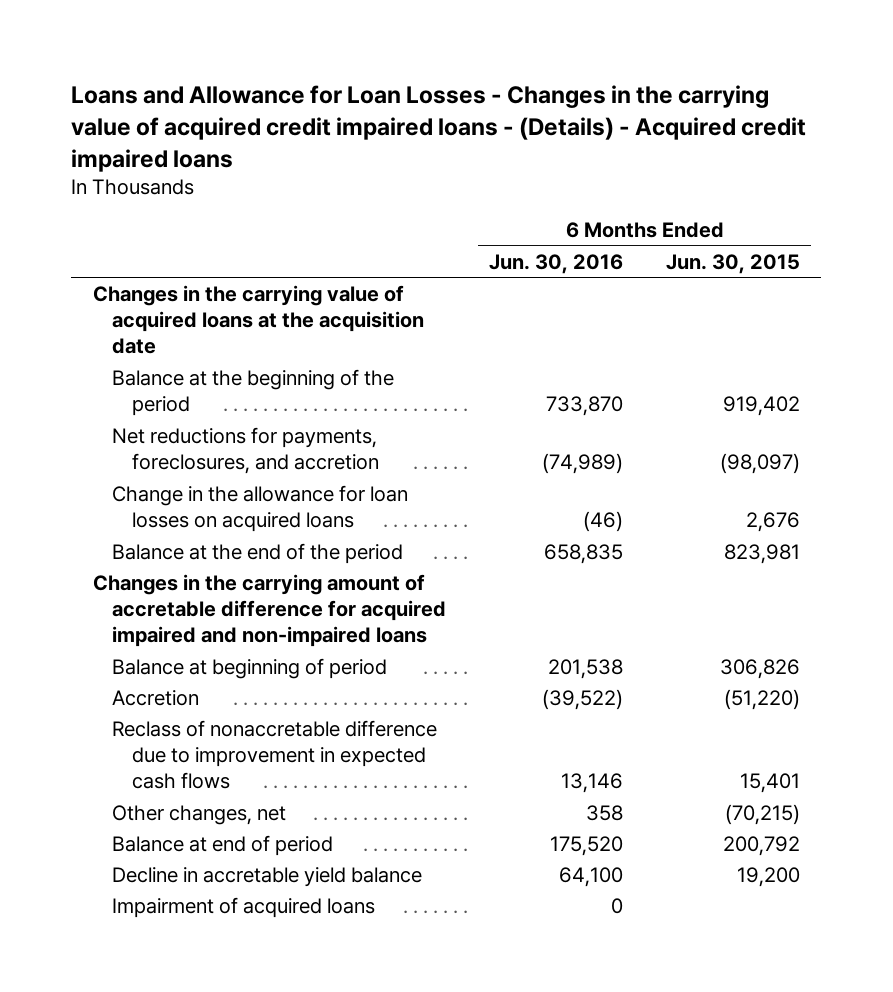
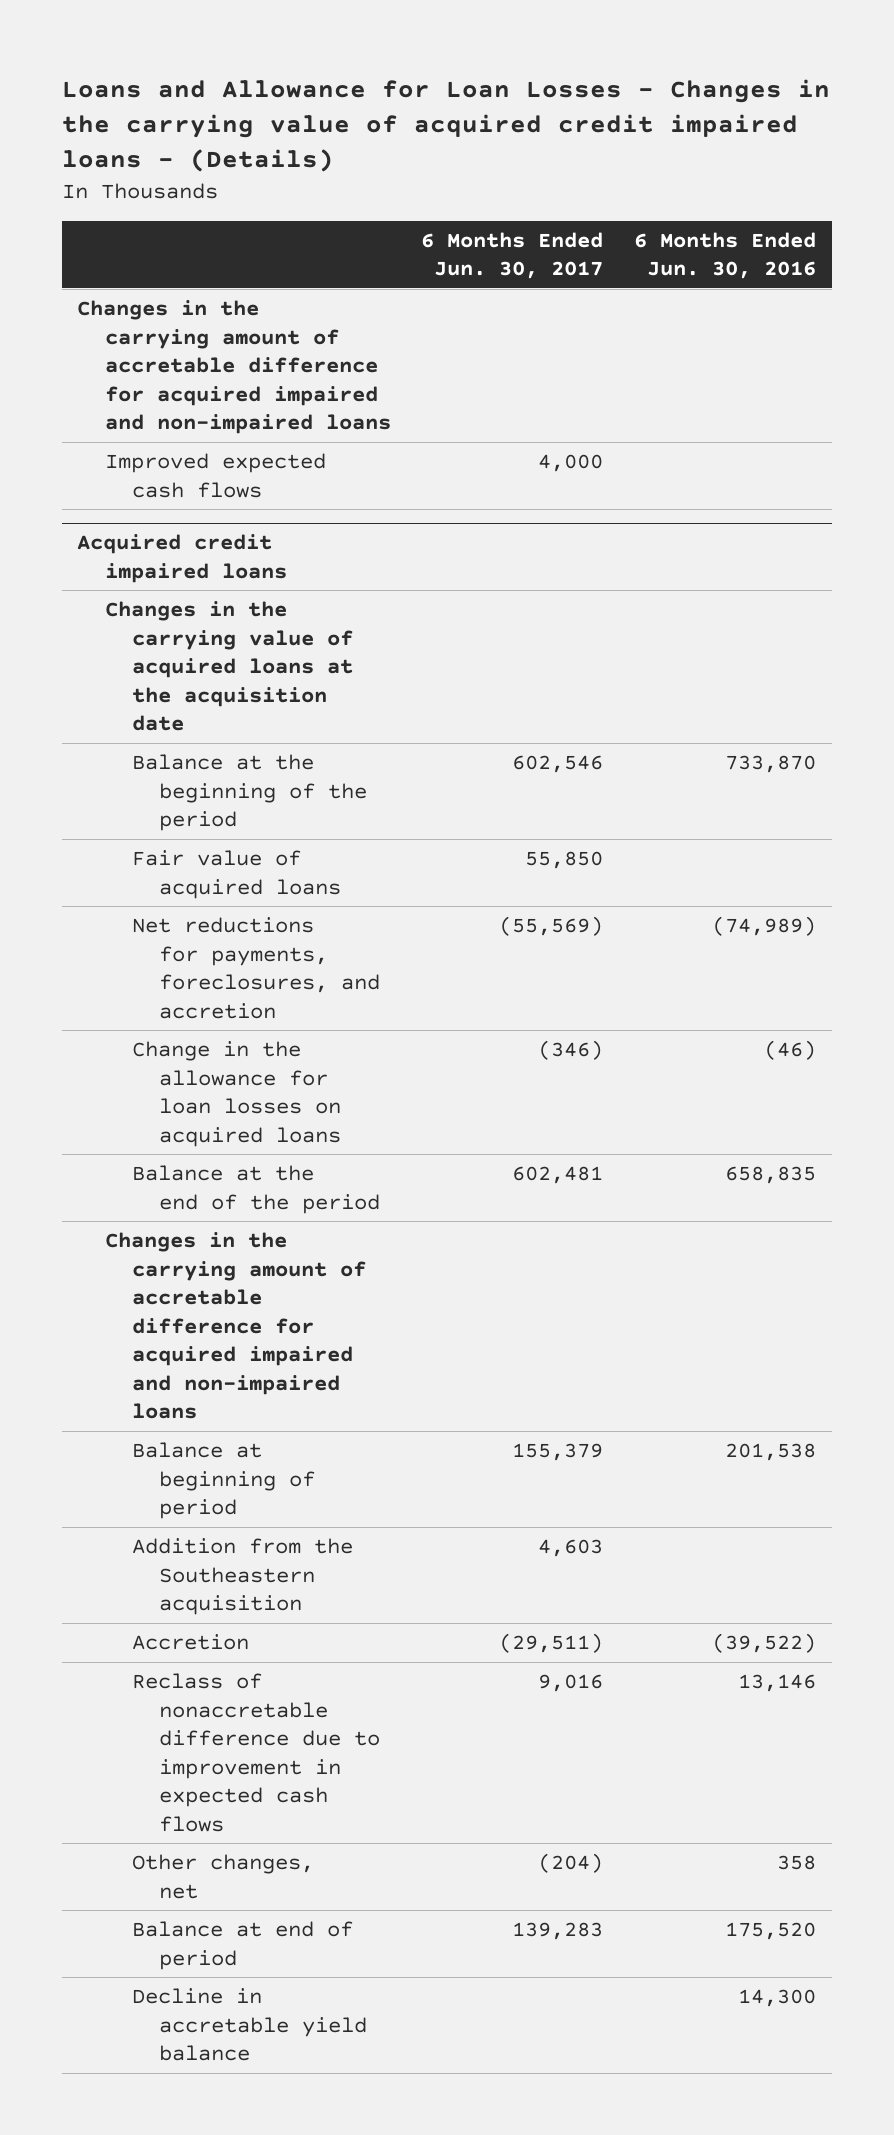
[71,85,807,172] Loans and Allowance for Loan Losses - Changes in the carrying value of acquired credit impaired loans - (Details) - Acquired credit impaired loans -> [61,78,830,173] Loans and Allowance for Loan Losses - Changes in the carrying value of acquired credit impaired loans - (Details)
[665,253,800,274] Jun. 30, 2015 -> none
none -> [421,231,604,280] 6 Months Ended Jun. 30, 2017
none -> [77,300,391,435] Changes in the carrying amount of accretable difference for acquired impaired and non-impaired loans
none -> [104,453,326,498] Improved expected cash flows
none -> [77,534,287,583] Acquired credit impaired loans
none -> [132,850,342,899] Fair value of acquired loans
none -> [132,1538,354,1616] Addition from the Southeastern acquisition
[112,896,376,918] Impairment of acquired loans -> none
[559,866,624,887] 64,100 -> [738,1989,817,2008] 14,300

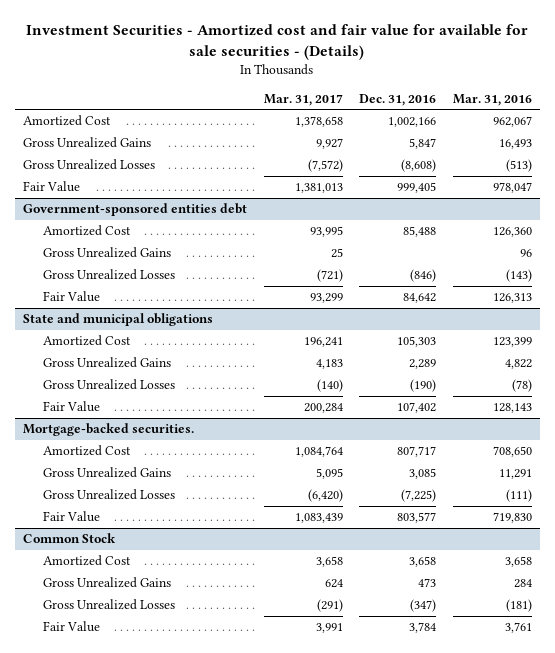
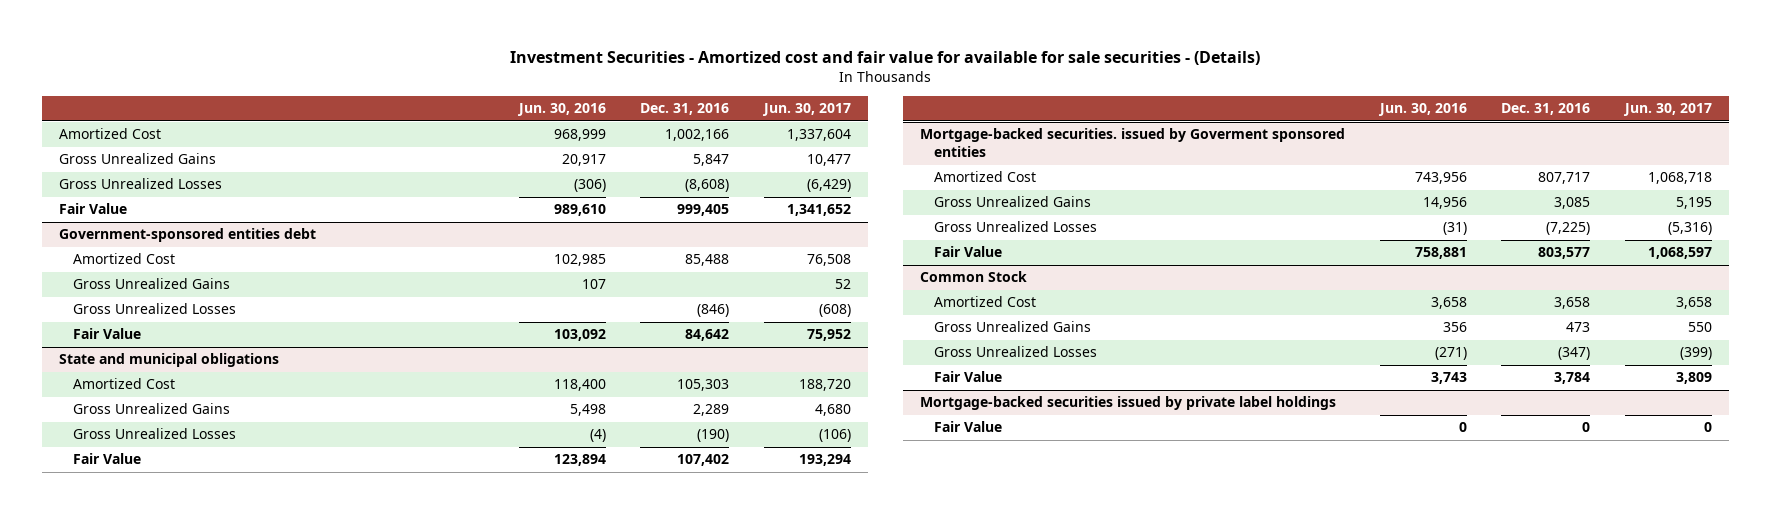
[263,93,343,106] Mar. 31, 2017 -> none
[452,93,532,106] Mar. 31, 2016 -> none
none -> [516,103,606,117] Jun. 30, 2016
none -> [761,103,851,117] Jun. 30, 2017
[22,423,194,437] Mortgage-backed securities. -> [920,128,1346,158] Mortgage-backed securities. issued by Goverment sponsored entities
none -> [920,396,1337,411] Mortgage-backed securities issued by private label holdings
none -> [933,421,1002,433] Fair Value

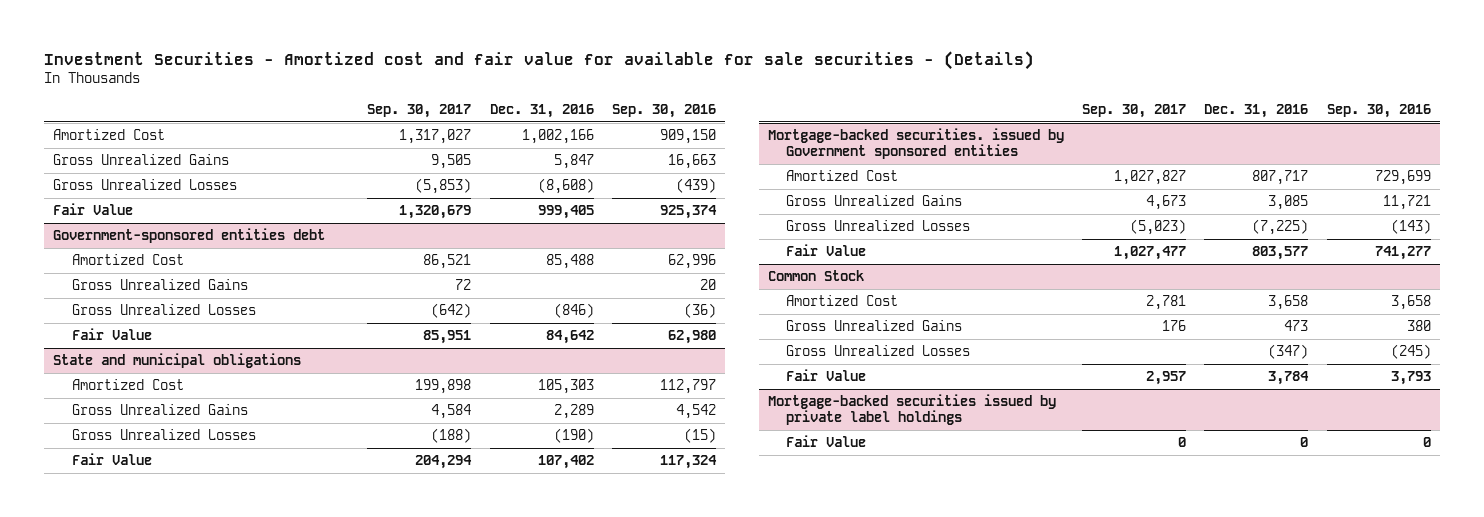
[516,103,606,117] Jun. 30, 2016 -> none
[761,103,851,117] Jun. 30, 2017 -> none
none -> [367,103,472,118] Sep. 30, 2017
none -> [612,103,717,118] Sep. 30, 2016
[920,128,1346,158] Mortgage-backed securities. issued by Goverment sponsored entities -> [767,128,1064,160] Mortgage-backed securities. issued by Government sponsored entities

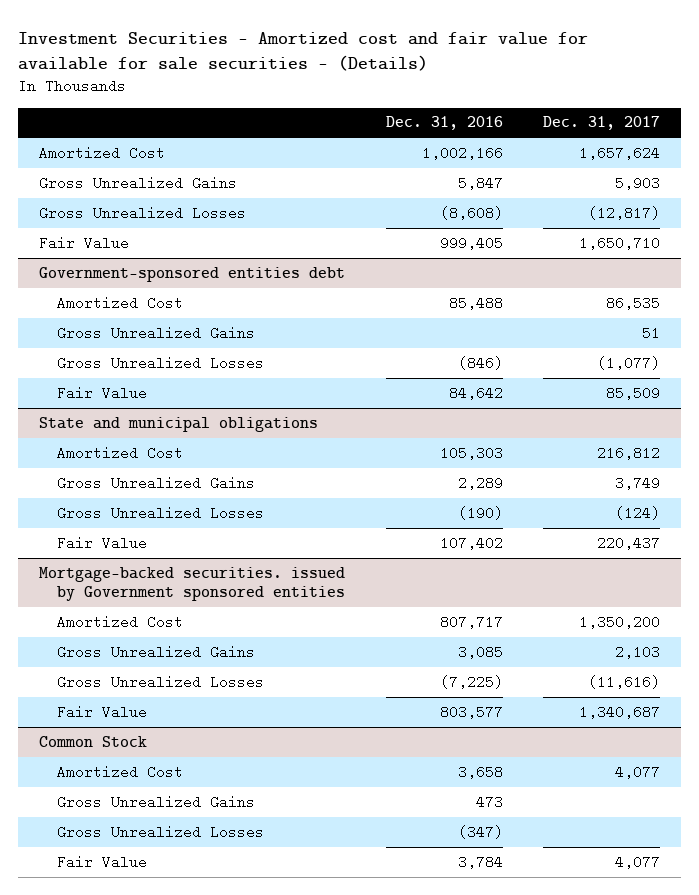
[367,103,472,118] Sep. 30, 2017 -> none
[612,103,717,118] Sep. 30, 2016 -> none
none -> [543,116,661,131] Dec. 31, 2017
[767,394,1056,426] Mortgage-backed securities issued by private label holdings -> none
[786,435,867,448] Fair Value -> none

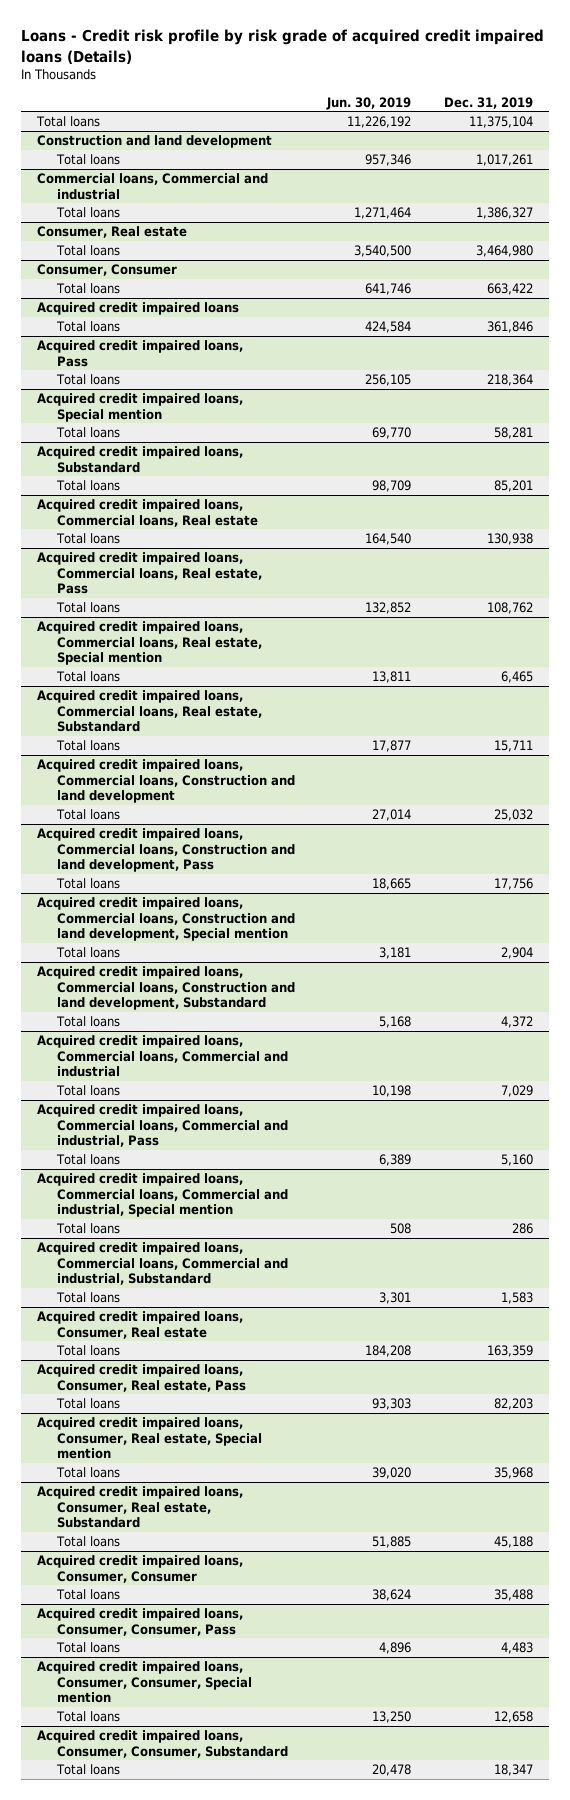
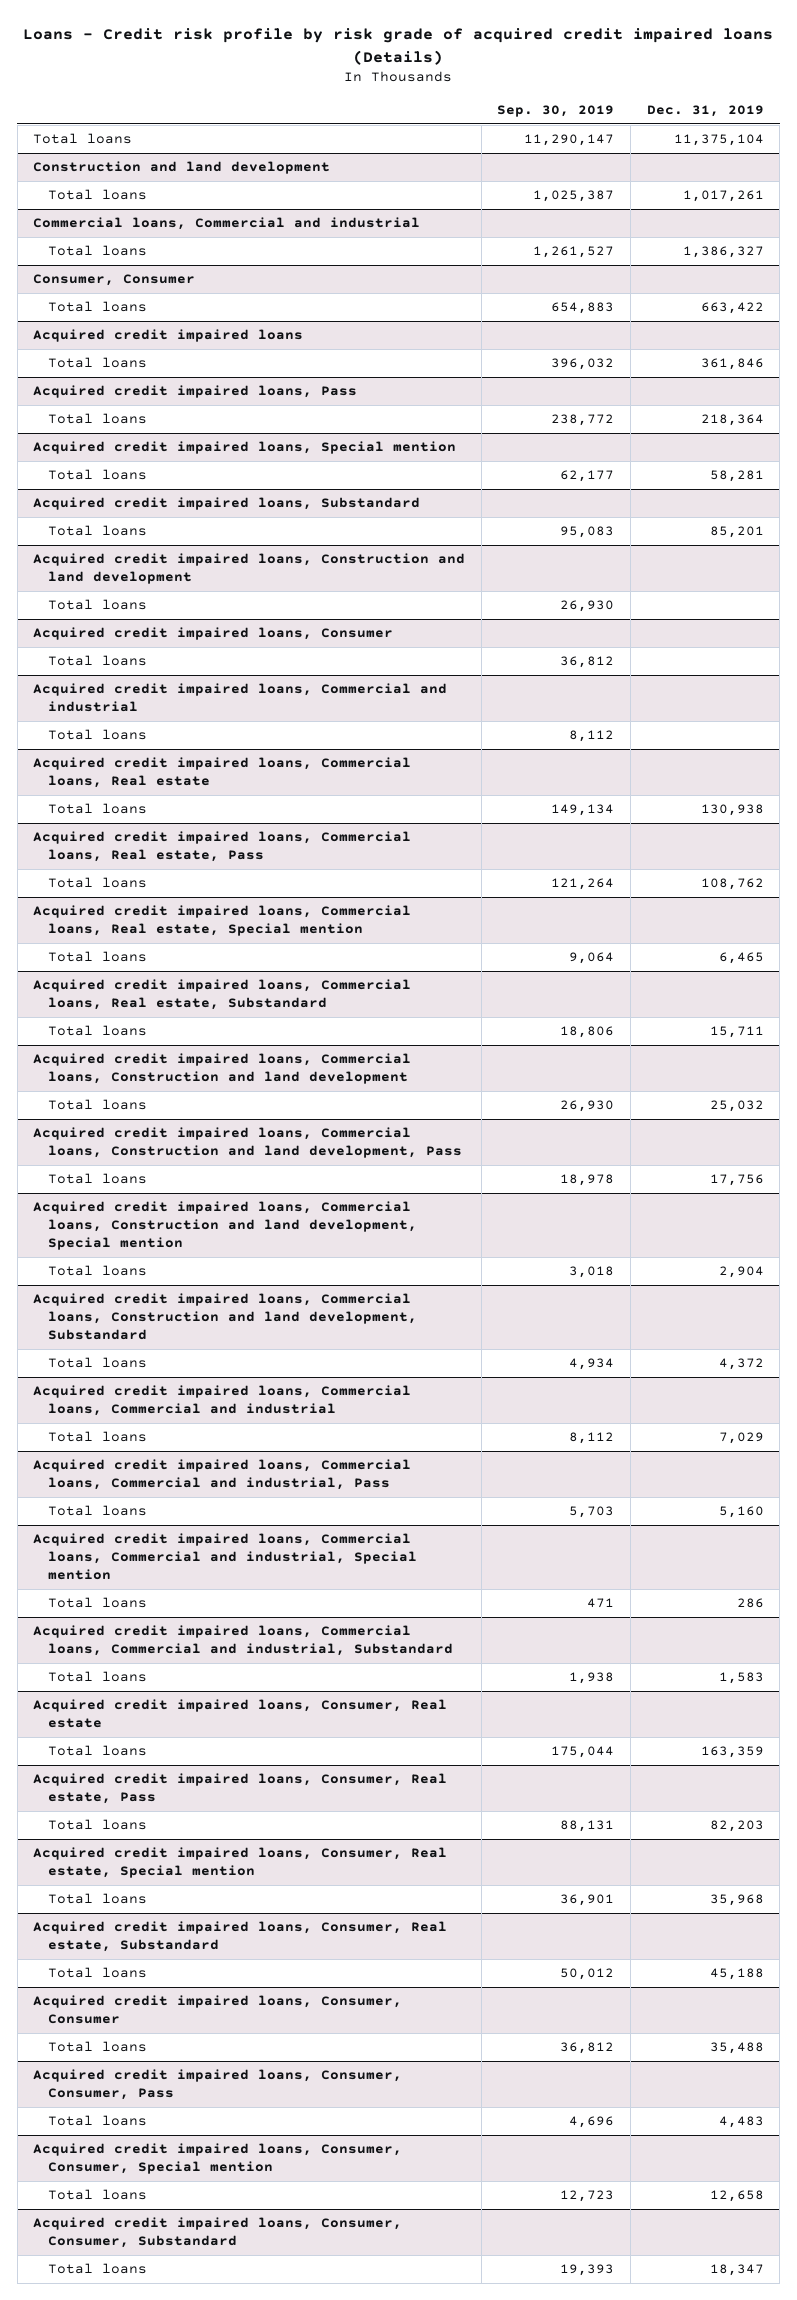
[326,96,412,110] Jun. 30, 2019 -> none
none -> [497,104,615,117] Sep. 30, 2019
[37,226,188,239] Consumer, Real estate -> none
[55,245,120,257] Total loans -> none
none -> [33,553,466,585] Acquired credit impaired loans, Construction and land development
none -> [48,599,148,611] Total loans
none -> [33,627,394,641] Acquired credit impaired loans, Consumer
none -> [48,655,148,667] Total loans
none -> [33,683,448,713] Acquired credit impaired loans, Commercial and industrial
none -> [48,729,148,741] Total loans

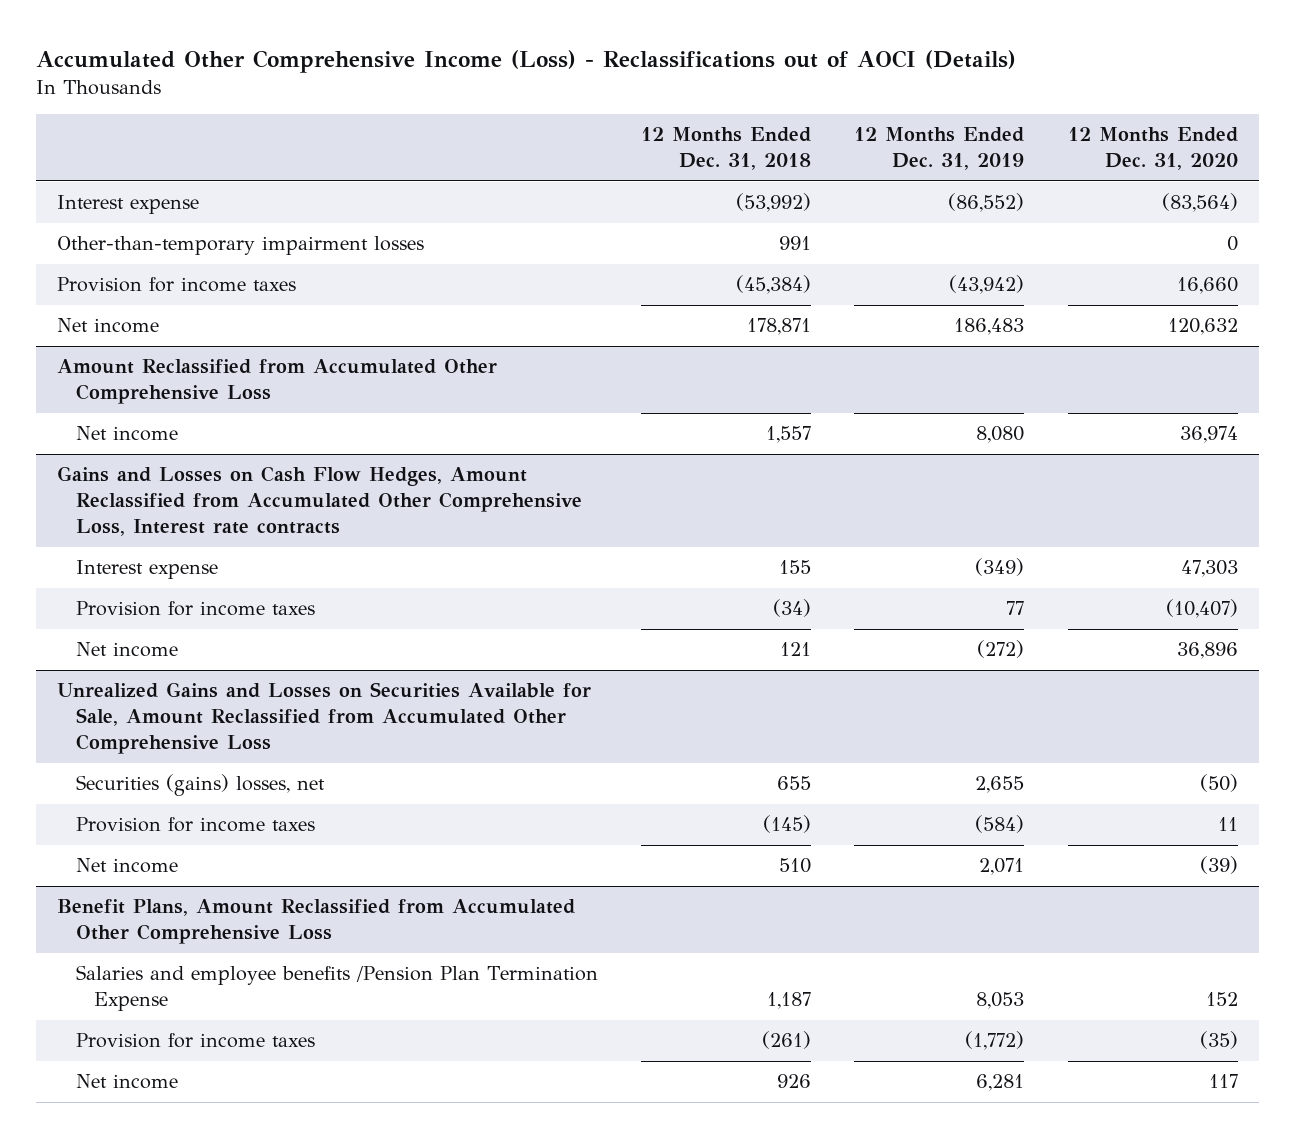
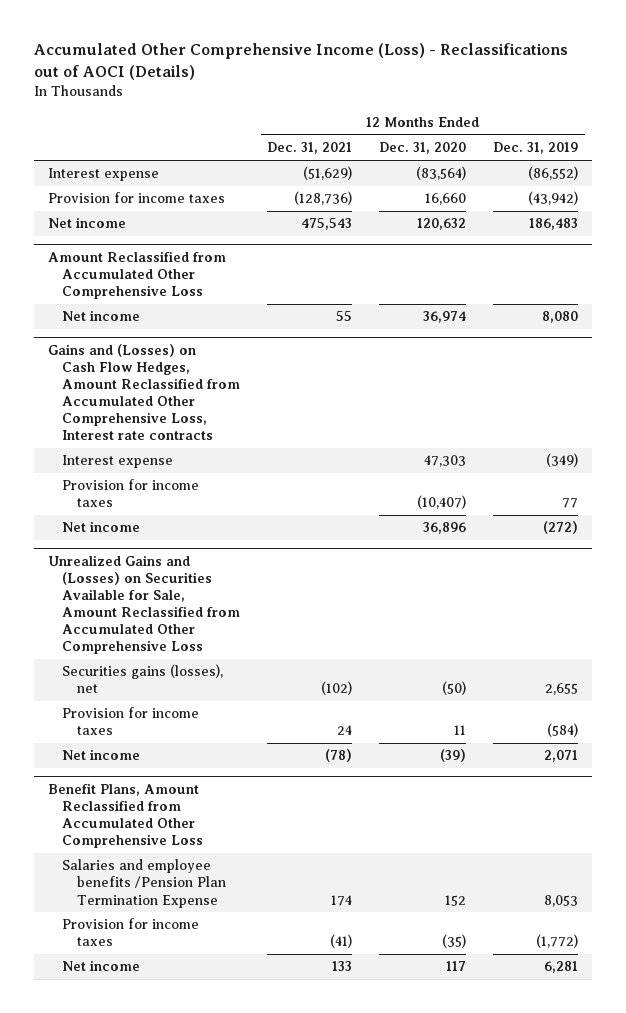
[640,127,811,171] 12 Months Ended Dec. 31, 2018 -> none
none -> [267,142,353,155] Dec. 31, 2021
[57,236,425,256] Other-than-temporary impairment losses -> none
[57,466,582,537] Gains and Losses on Cash Flow Hedges, Amount Reclassified from Accumulated Other Comprehensive Loss, Interest rate contracts -> [47,343,241,441] Gains and (Losses) on Cash Flow Hedges, Amount Reclassified from Accumulated Other Comprehensive Loss, Interest rate contracts
[57,682,592,755] Unrealized Gains and Losses on Securities Available for Sale, Amount Reclassified from Accumulated Other Comprehensive Loss -> [47,554,241,655] Unrealized Gains and (Losses) on Securities Available for Sale, Amount Reclassified from Accumulated Other Comprehensive Loss
[75,774,325,797] Securities (gains) losses, net -> [62,664,224,694] Securities gains (losses), net

